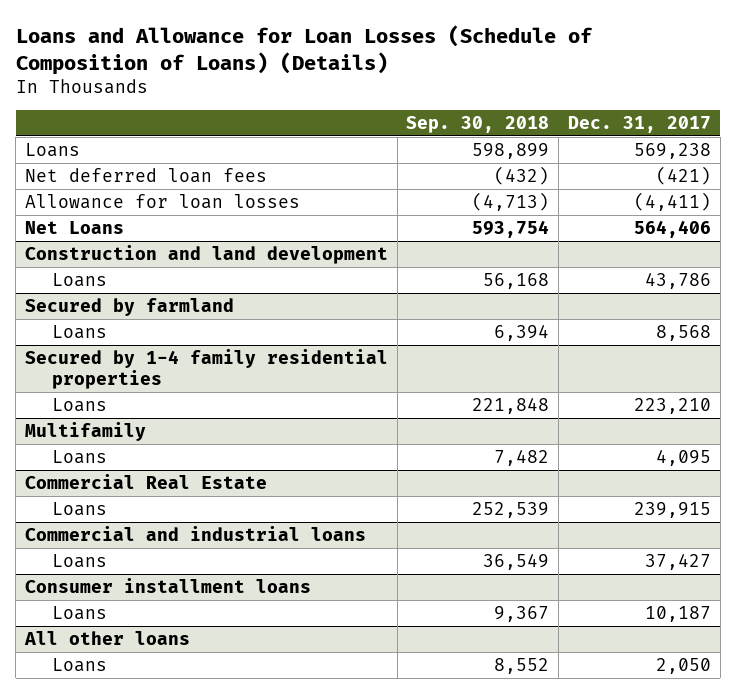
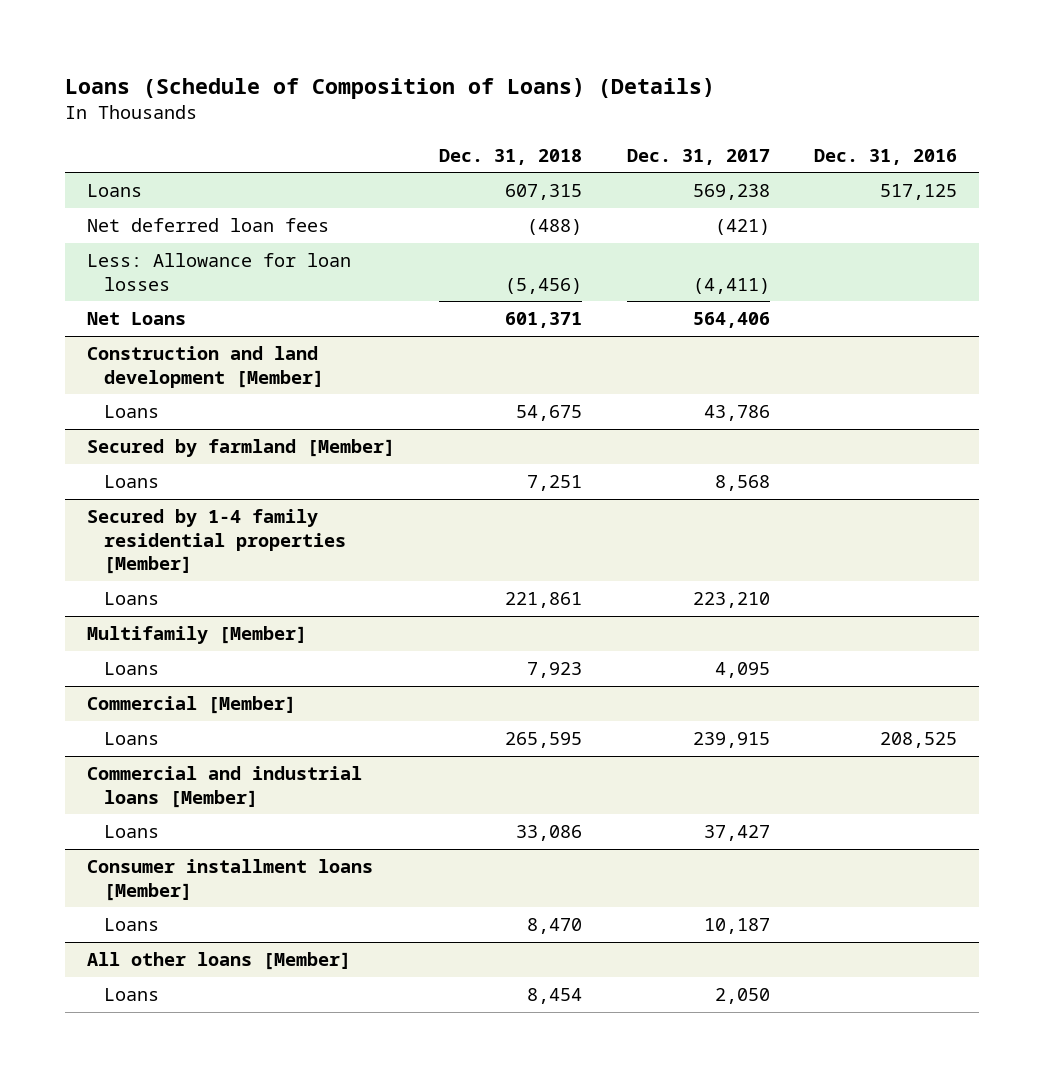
[15,24,593,75] Loans and Allowance for Loan Losses (Schedule of Composition of Loans) (Details) -> [64,77,715,99] Loans (Schedule of Composition of Loans) (Details)
[406,116,550,134] Sep. 30, 2018 -> none
none -> [439,148,583,165] Dec. 31, 2018
none -> [813,148,957,165] Dec. 31, 2016
[24,193,300,209] Allowance for loan losses -> [87,253,352,291] Less: Allowance for loan losses
[24,244,388,264] Construction and land development -> [87,346,324,388] Construction and land development [Member]
[24,297,234,316] Secured by farmland -> [87,439,396,458] Secured by farmland [Member]
[24,348,388,390] Secured by 1-4 family residential properties -> [87,509,346,575] Secured by 1-4 family residential properties [Member]
[24,421,146,441] Multifamily -> [87,626,308,645] Multifamily [Member]
[24,473,267,489] Commercial Real Estate -> [87,696,297,715] Commercial [Member]
[24,525,366,541] Commercial and industrial loans -> [87,766,363,808] Commercial and industrial loans [Member]
[24,577,311,593] Consumer installment loans -> [87,859,374,901] Consumer installment loans [Member]
[23,630,190,645] All other loans -> [87,952,352,971] All other loans [Member]

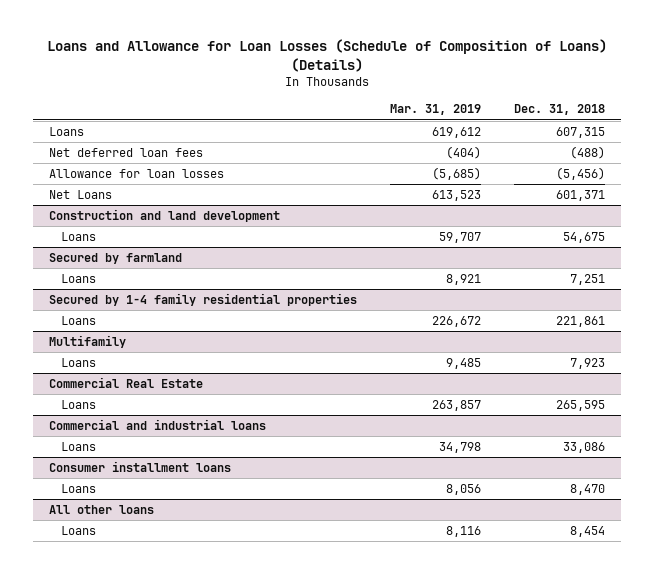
[64,77,715,99] Loans (Schedule of Composition of Loans) (Details) -> [46,39,607,72] Loans and Allowance for Loan Losses (Schedule of Composition of Loans) (Details)
[626,148,770,165] Dec. 31, 2017 -> none
[813,148,957,165] Dec. 31, 2016 -> none
none -> [389,104,481,116] Mar. 31, 2019
[87,253,352,291] Less: Allowance for loan losses -> [49,169,225,179] Allowance for loan losses
[87,346,324,388] Construction and land development [Member] -> [49,209,281,223] Construction and land development
[87,439,396,458] Secured by farmland [Member] -> [49,253,183,265] Secured by farmland
[87,509,346,575] Secured by 1-4 family residential properties [Member] -> [49,293,358,307] Secured by 1-4 family residential properties
[87,626,308,645] Multifamily [Member] -> [49,335,127,349] Multifamily
[87,696,297,715] Commercial [Member] -> [49,377,204,389] Commercial Real Estate
[87,766,363,808] Commercial and industrial loans [Member] -> [49,419,267,431] Commercial and industrial loans
[87,859,374,901] Consumer installment loans [Member] -> [49,461,232,473] Consumer installment loans
[87,952,352,971] All other loans [Member] -> [49,505,155,515] All other loans

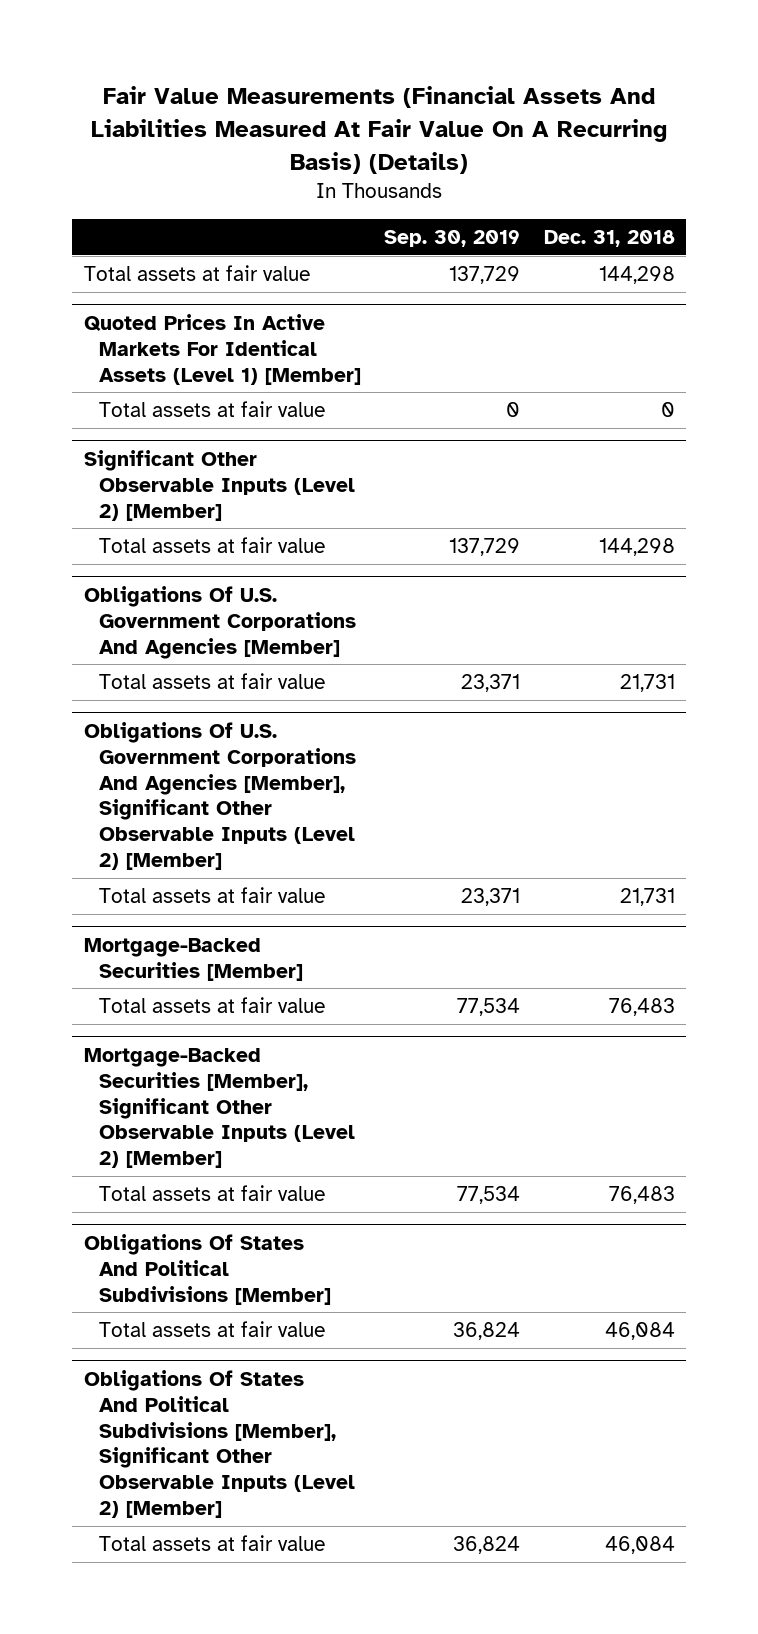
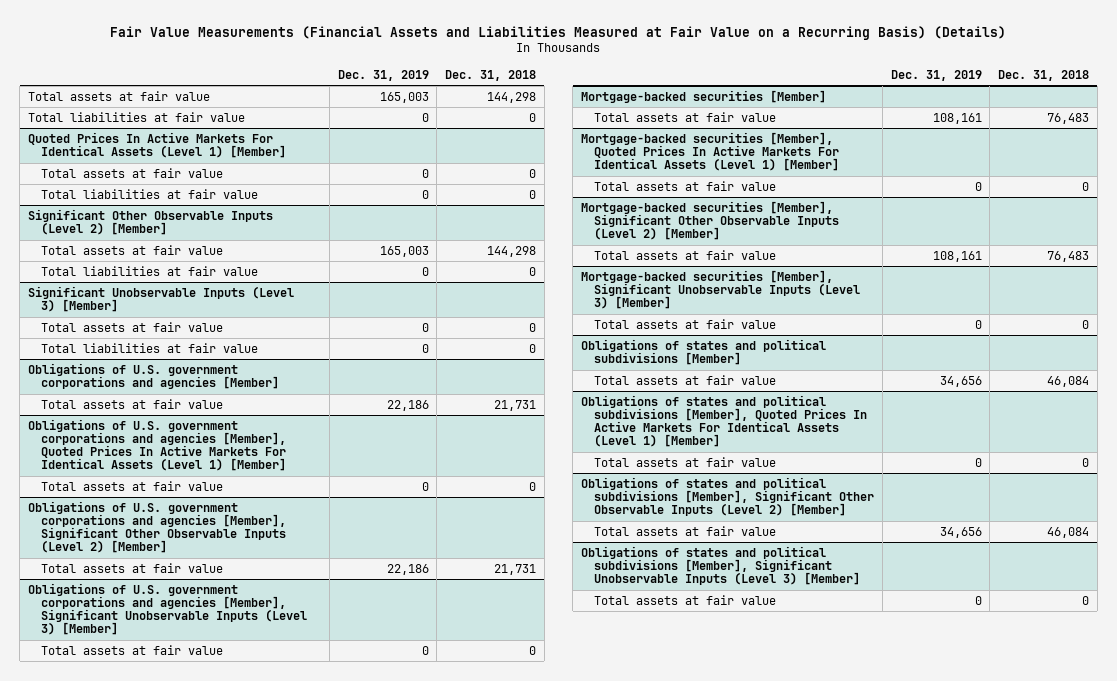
[91,86,668,174] Fair Value Measurements (Financial Assets And Liabilities Measured At Fair Value On A Recurring Basis) (Details) -> [110,26,1007,41] Fair Value Measurements (Financial Assets and Liabilities Measured at Fair Value on a Recurring Basis) (Details)
[384,230,521,248] Sep. 30, 2019 -> none
none -> [337,69,429,81] Dec. 31, 2019
none -> [27,111,245,122] Total liabilities at fair value
none -> [41,188,259,199] Total liabilities at fair value
none -> [41,265,259,276] Total liabilities at fair value
none -> [27,285,294,313] Significant Unobservable Inputs (Level 3) [Member]
none -> [41,321,224,332] Total assets at fair value
none -> [41,342,259,353] Total liabilities at fair value
[83,585,356,659] Obligations Of U.S. Government Corporations And Agencies [Member] -> [27,362,280,390] Obligations of U.S. government corporations and agencies [Member]
none -> [27,418,287,472] Obligations of U.S. government corporations and agencies [Member], Quoted Prices In Active Markets For Identical Assets (Level 1) [Member]
none -> [41,480,224,491] Total assets at fair value
[83,721,356,871] Obligations Of U.S. Government Corporations And Agencies [Member], Significant Other Observable Inputs (Level 2) [Member] -> [27,500,287,554] Obligations of U.S. government corporations and agencies [Member], Significant Other Observable Inputs (Level 2) [Member]
none -> [27,582,308,636] Obligations of U.S. government corporations and agencies [Member], Significant Unobservable Inputs (Level 3) [Member]
none -> [41,644,224,655] Total assets at fair value
[83,937,303,981] Mortgage-Backed Securities [Member] -> [580,89,826,103] Mortgage-backed securities [Member]
none -> [580,131,840,172] Mortgage-backed securities [Member], Quoted Prices In Active Markets For Identical Assets (Level 1) [Member]
none -> [594,180,777,191] Total assets at fair value
[83,1047,355,1169] Mortgage-Backed Securities [Member], Significant Other Observable Inputs (Level 2) [Member] -> [580,200,840,241] Mortgage-backed securities [Member], Significant Other Observable Inputs (Level 2) [Member]
none -> [580,269,861,310] Mortgage-backed securities [Member], Significant Unobservable Inputs (Level 3) [Member]
none -> [594,318,777,329] Total assets at fair value
[83,1233,331,1305] Obligations Of States And Political Subdivisions [Member] -> [580,338,826,366] Obligations of states and political subdivisions [Member]
none -> [580,394,868,448] Obligations of states and political subdivisions [Member], Quoted Prices In Active Markets For Identical Assets (Level 1) [Member]
none -> [594,456,777,467] Total assets at fair value
[83,1369,355,1519] Obligations Of States And Political Subdivisions [Member], Significant Other Observable Inputs (Level 2) [Member] -> [580,476,875,517] Obligations of states and political subdivisions [Member], Significant Other Observable Inputs (Level 2) [Member]
none -> [580,545,861,586] Obligations of states and political subdivisions [Member], Significant Unobservable Inputs (Level 3) [Member]
none -> [594,594,777,605] Total assets at fair value

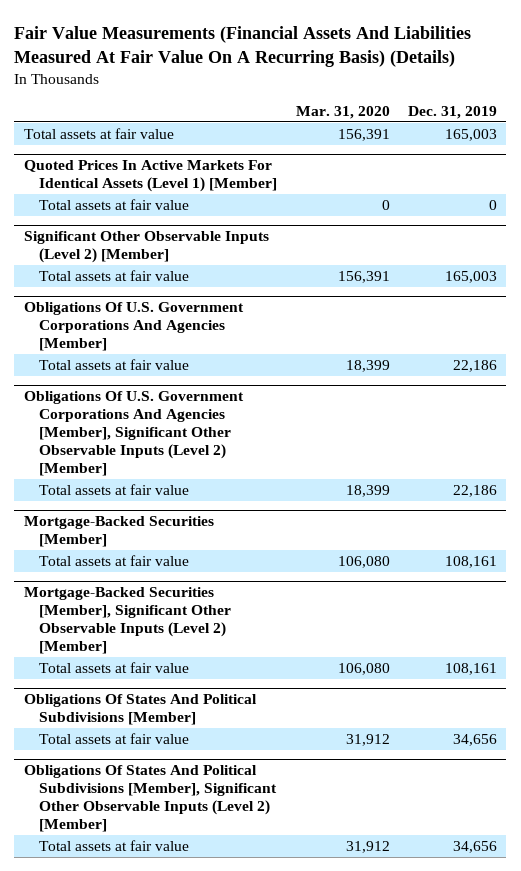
[110,26,1007,41] Fair Value Measurements (Financial Assets and Liabilities Measured at Fair Value on a Recurring Basis) (Details) -> [14,25,472,68] Fair Value Measurements (Financial Assets And Liabilities Measured At Fair Value On A Recurring Basis) (Details)
[445,69,537,81] Dec. 31, 2018 -> none
none -> [295,105,390,119] Mar. 31, 2020
[27,111,245,122] Total liabilities at fair value -> none
[41,188,259,199] Total liabilities at fair value -> none
[41,265,259,276] Total liabilities at fair value -> none
[27,285,294,313] Significant Unobservable Inputs (Level 3) [Member] -> none
[41,321,224,332] Total assets at fair value -> none
[41,342,259,353] Total liabilities at fair value -> none
[27,362,280,390] Obligations of U.S. government corporations and agencies [Member] -> [23,302,244,352] Obligations Of U.S. Government Corporations And Agencies [Member]
[27,418,287,472] Obligations of U.S. government corporations and agencies [Member], Quoted Prices In Active Markets For Identical Assets (Level 1) [Member] -> none
[41,480,224,491] Total assets at fair value -> none
[27,500,287,554] Obligations of U.S. government corporations and agencies [Member], Significant Other Observable Inputs (Level 2) [Member] -> [23,391,244,477] Obligations Of U.S. Government Corporations And Agencies [Member], Significant Other Observable Inputs (Level 2) [Member]
[27,582,308,636] Obligations of U.S. government corporations and agencies [Member], Significant Unobservable Inputs (Level 3) [Member] -> none
[41,644,224,655] Total assets at fair value -> none
[580,89,826,103] Mortgage-backed securities [Member] -> [23,516,214,548] Mortgage-Backed Securities [Member]
[580,131,840,172] Mortgage-backed securities [Member], Quoted Prices In Active Markets For Identical Assets (Level 1) [Member] -> none
[594,180,777,191] Total assets at fair value -> none
[580,200,840,241] Mortgage-backed securities [Member], Significant Other Observable Inputs (Level 2) [Member] -> [23,587,232,655] Mortgage-Backed Securities [Member], Significant Other Observable Inputs (Level 2) [Member]
[580,269,861,310] Mortgage-backed securities [Member], Significant Unobservable Inputs (Level 3) [Member] -> none
[594,318,777,329] Total assets at fair value -> none
[580,338,826,366] Obligations of states and political subdivisions [Member] -> [23,694,257,726] Obligations Of States And Political Subdivisions [Member]
[580,394,868,448] Obligations of states and political subdivisions [Member], Quoted Prices In Active Markets For Identical Assets (Level 1) [Member] -> none
[594,456,777,467] Total assets at fair value -> none
[580,476,875,517] Obligations of states and political subdivisions [Member], Significant Other Observable Inputs (Level 2) [Member] -> [23,765,278,833] Obligations Of States And Political Subdivisions [Member], Significant Other Observable Inputs (Level 2) [Member]
[580,545,861,586] Obligations of states and political subdivisions [Member], Significant Unobservable Inputs (Level 3) [Member] -> none
[594,594,777,605] Total assets at fair value -> none

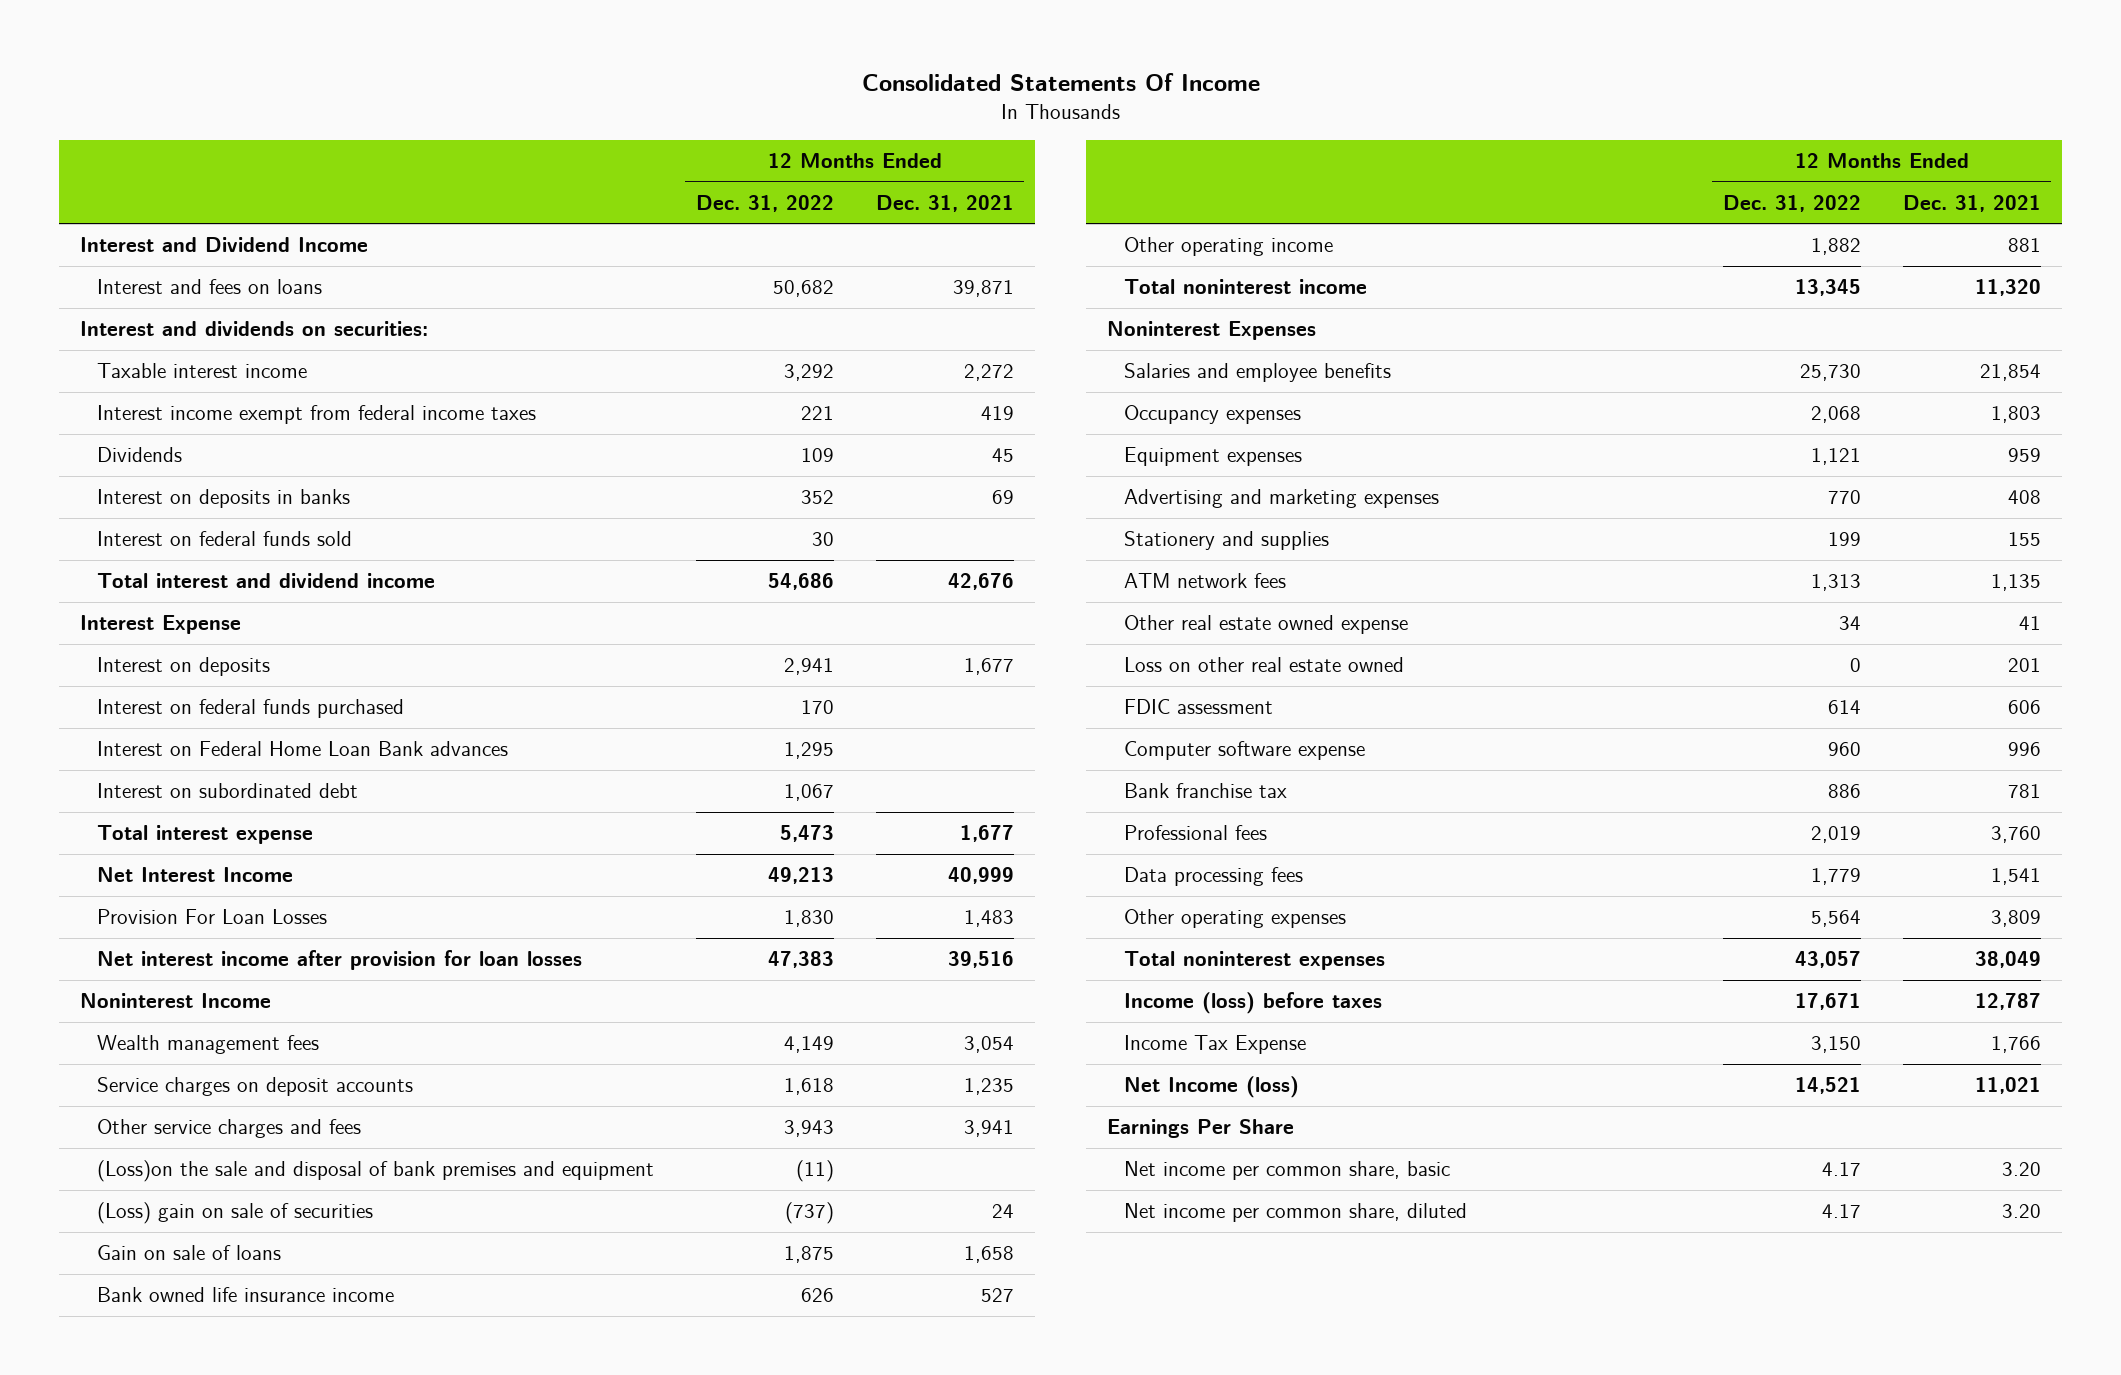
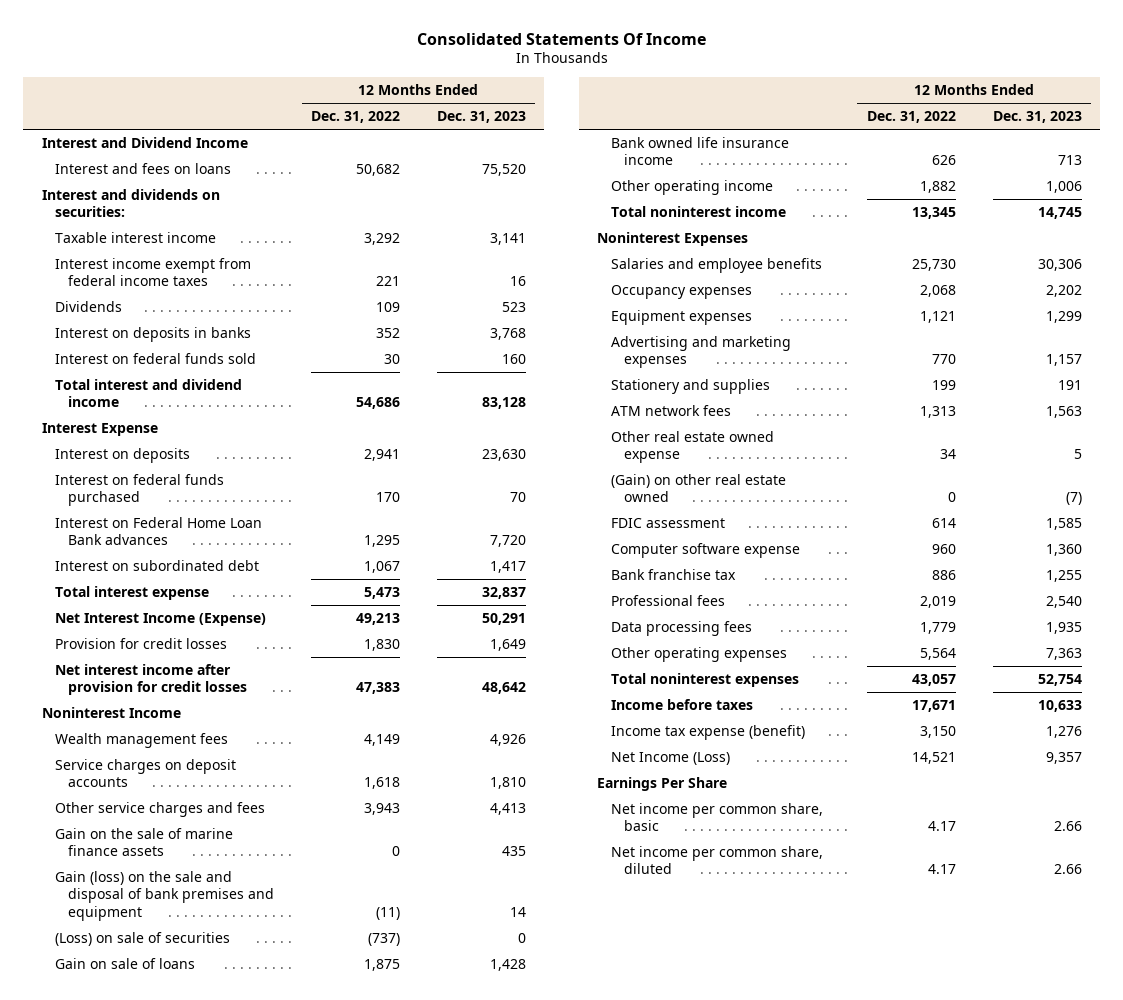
[875,194,1014,212] Dec. 31, 2021 -> none
none -> [436,111,526,124] Dec. 31, 2023
[96,867,293,883] Net Interest Income -> [54,612,266,626] Net Interest Income (Expense)
[96,909,327,925] Provision For Loan Losses -> [54,637,227,649] Provision for credit losses
[96,950,582,971] Net interest income after provision for loan losses -> [54,663,247,696] Net interest income after provision for credit losses
none -> [54,827,233,857] Gain on the sale of marine finance assets
[96,1160,654,1183] (Loss)on the sale and disposal of bank premises and equipment -> [54,870,274,921] Gain (loss) on the sale and disposal of bank premises and equipment
[96,1202,373,1225] (Loss) gain on sale of securities -> [54,931,230,946] (Loss) on sale of securities
[1123,657,1404,673] Loss on other real estate owned -> [610,473,786,503] (Gain) on other real estate owned
[1123,992,1382,1015] Income (loss) before taxes -> [610,698,753,710] Income before taxes
[1123,1035,1306,1055] Income Tax Expense -> [610,724,805,740] Income tax expense (benefit)
[1123,1076,1299,1099] Net Income (loss) -> [610,751,730,765] Net Income (Loss)

